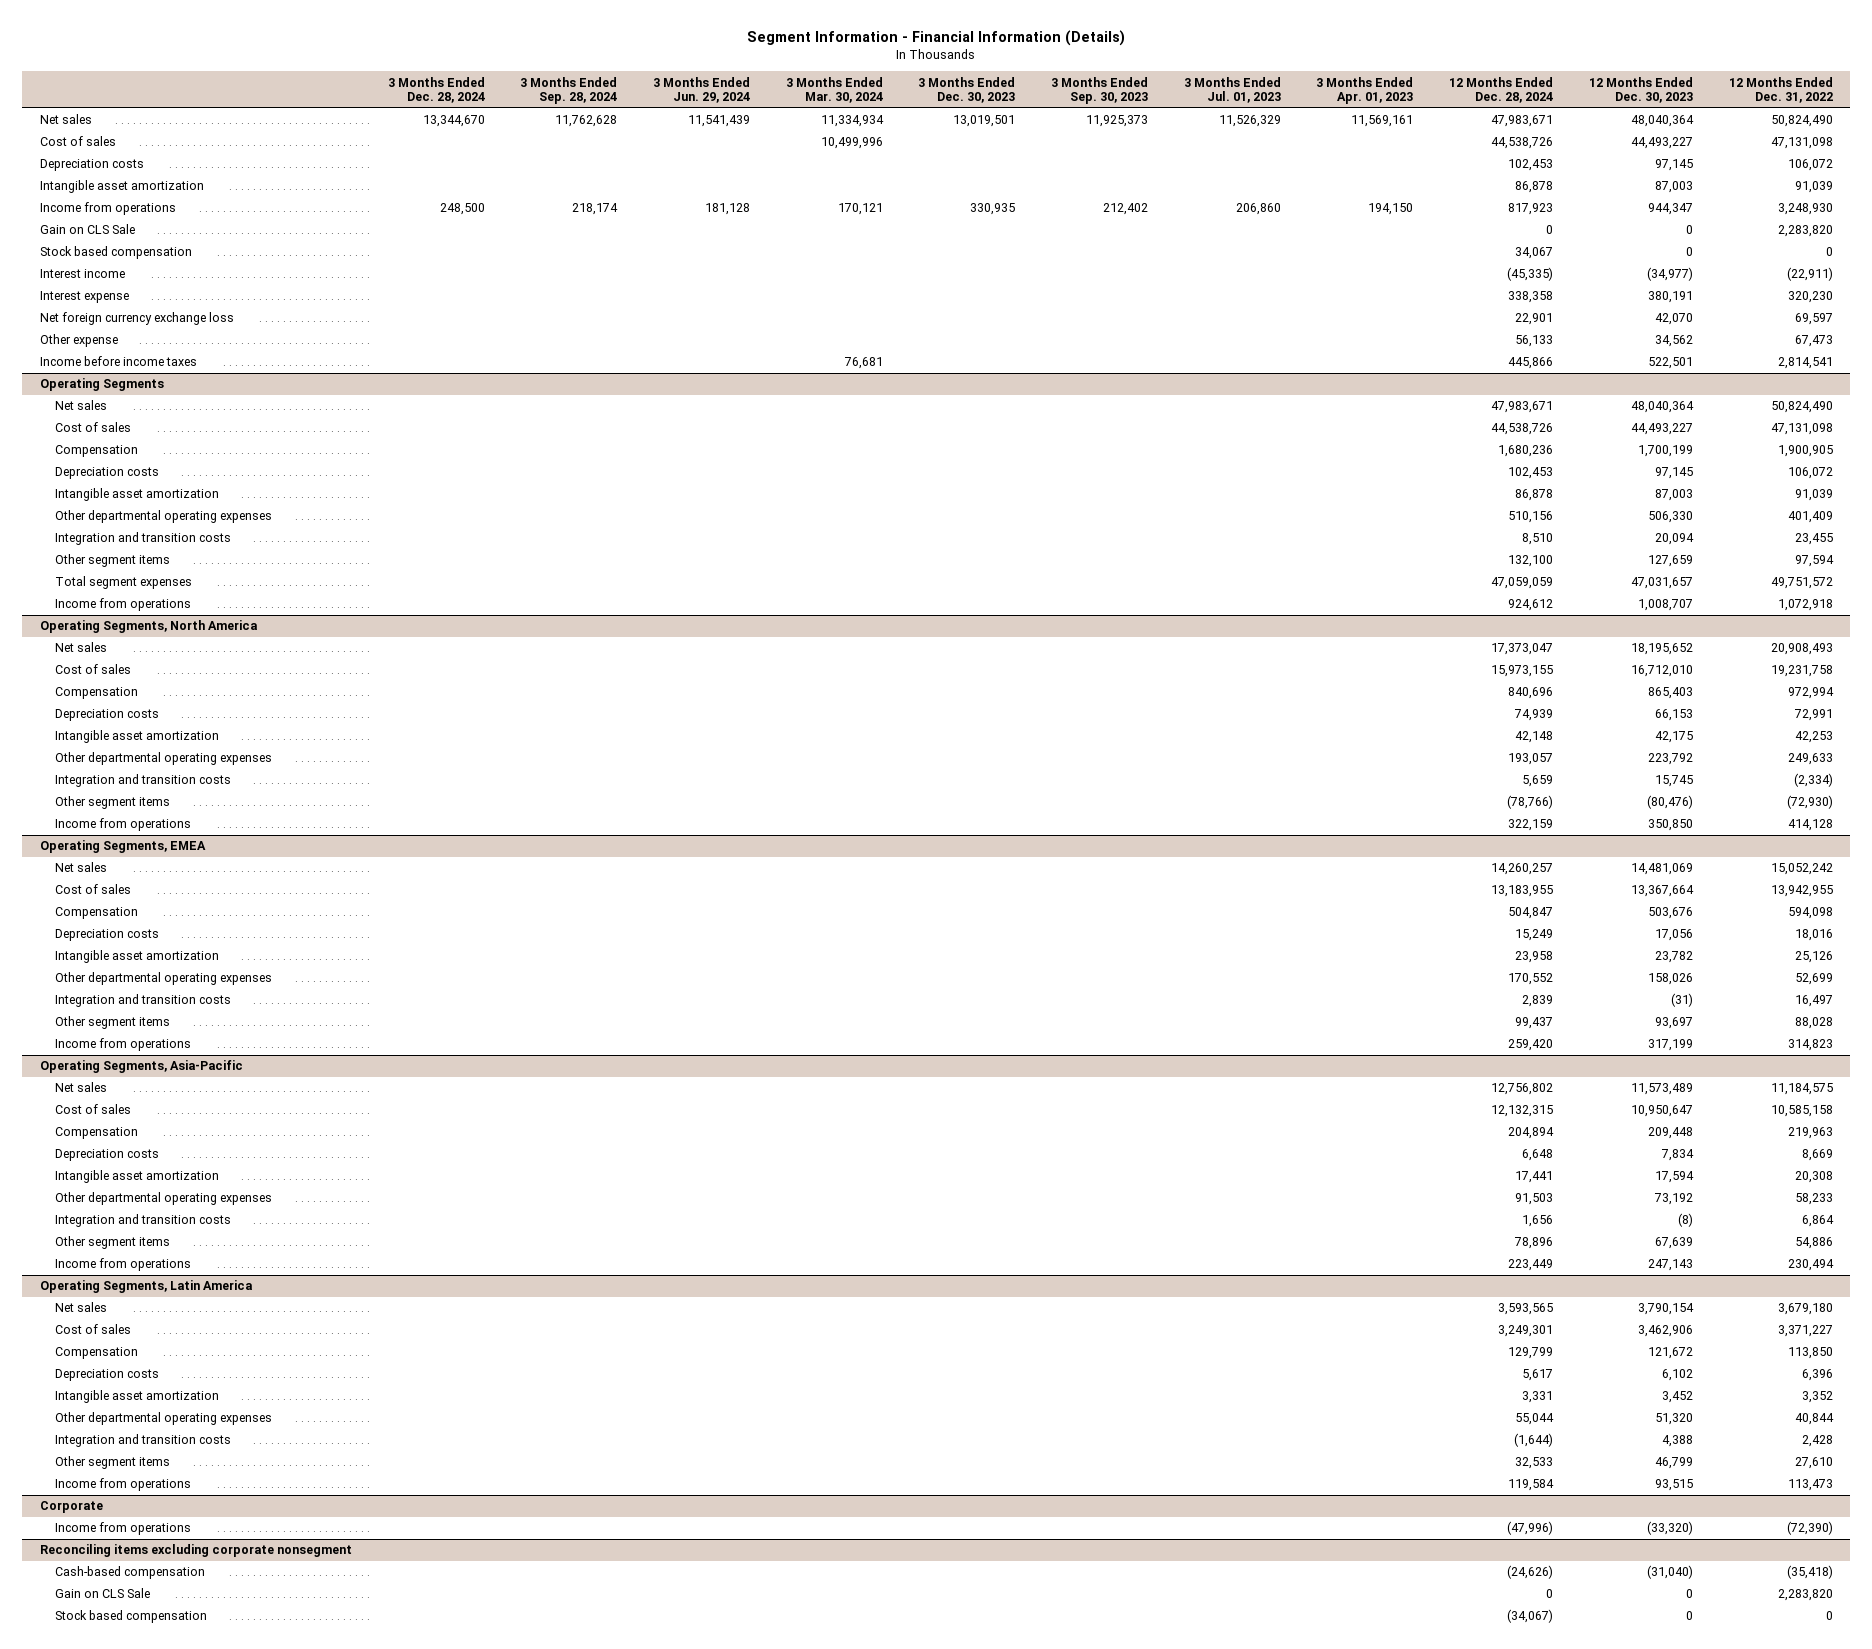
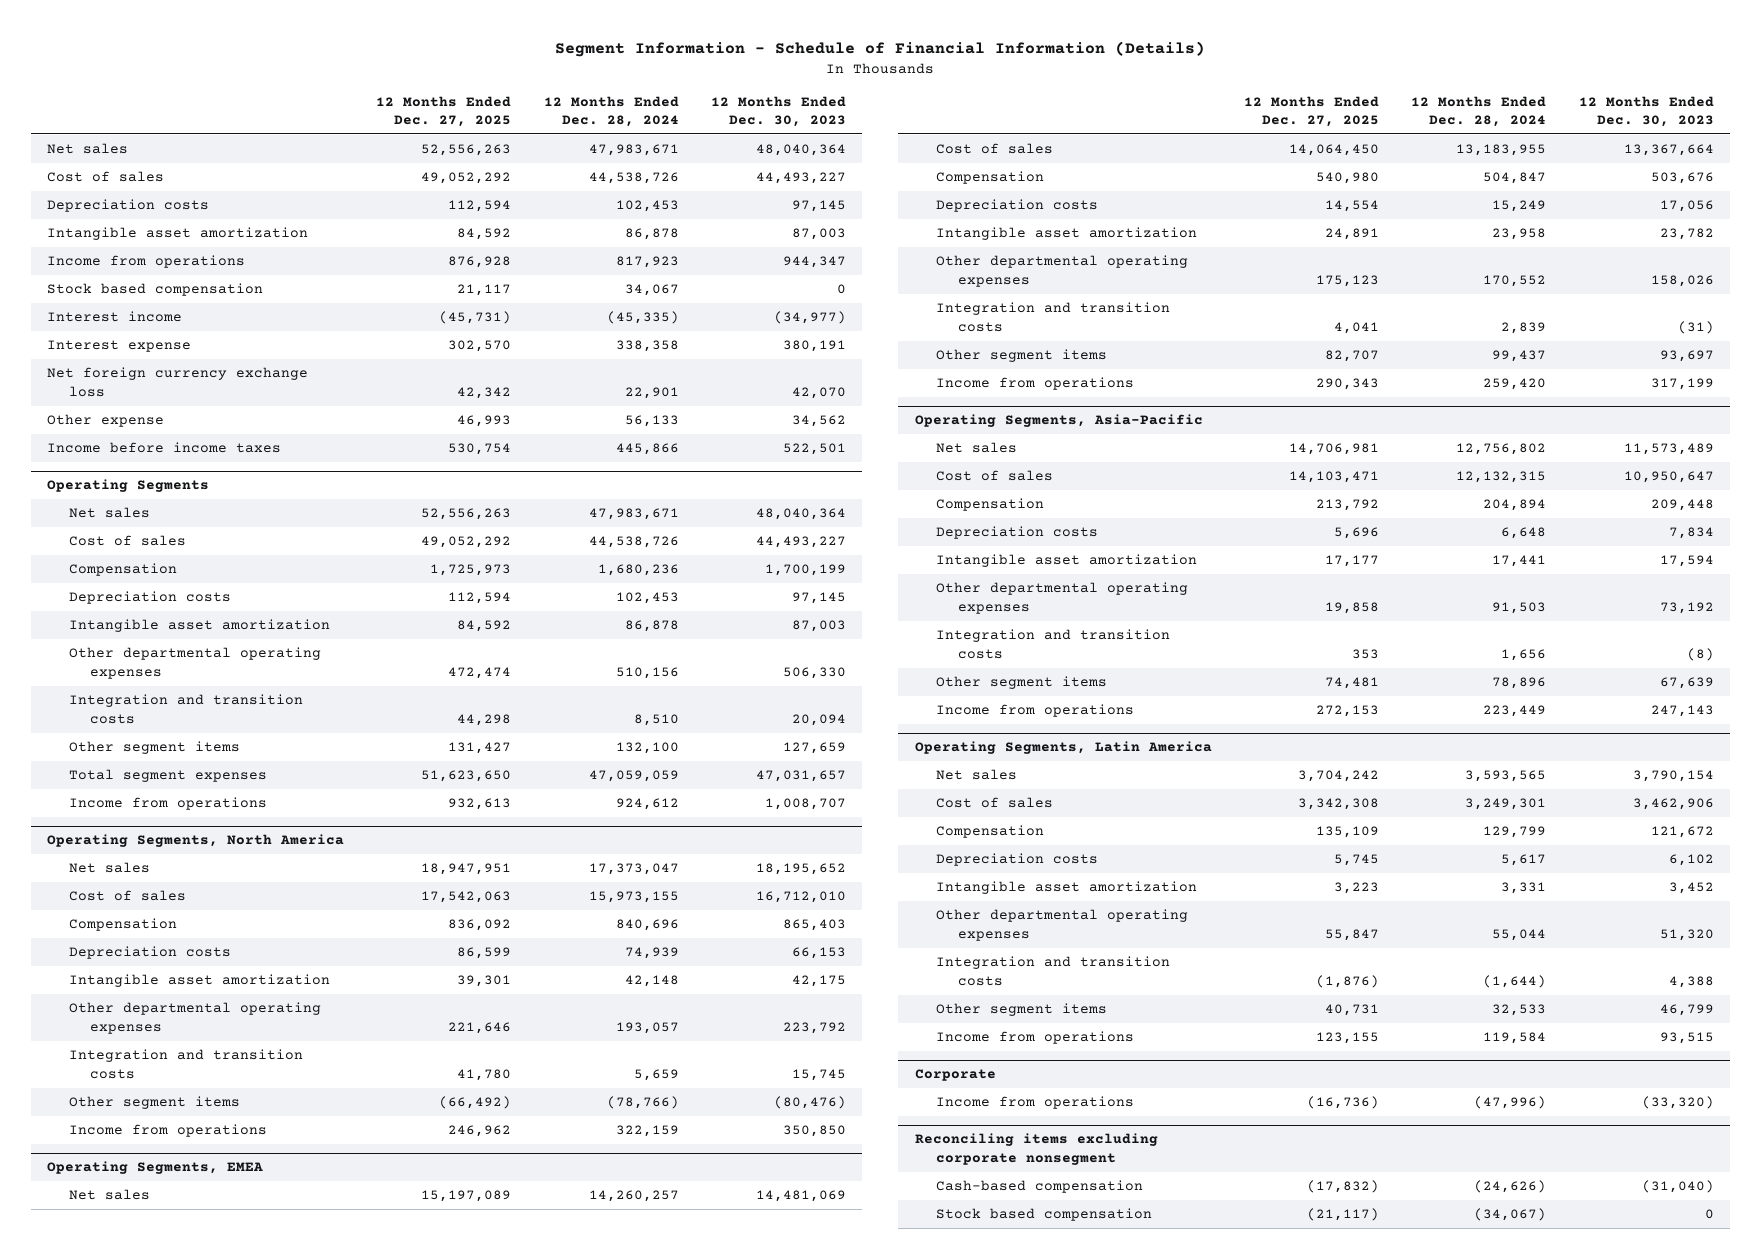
[747,29,1126,46] Segment Information - Financial Information (Details) -> [555,41,1206,58] Segment Information - Schedule of Financial Information (Details)
[387,76,485,104] 3 Months Ended Dec. 28, 2024 -> none
[520,76,618,105] 3 Months Ended Sep. 28, 2024 -> none
[652,76,750,104] 3 Months Ended Jun. 29, 2024 -> none
[785,76,883,104] 3 Months Ended Mar. 30, 2024 -> none
[918,76,1016,104] 3 Months Ended Dec. 30, 2023 -> none
[1051,76,1149,105] 3 Months Ended Sep. 30, 2023 -> none
[1183,76,1281,104] 3 Months Ended Jul. 01, 2023 -> none
[1316,76,1414,105] 3 Months Ended Apr. 01, 2023 -> none
[1728,76,1833,104] 12 Months Ended Dec. 31, 2022 -> none
none -> [376,95,512,128] 12 Months Ended Dec. 27, 2025
[39,224,135,235] Gain on CLS Sale -> none
[55,1588,151,1599] Gain on CLS Sale -> none

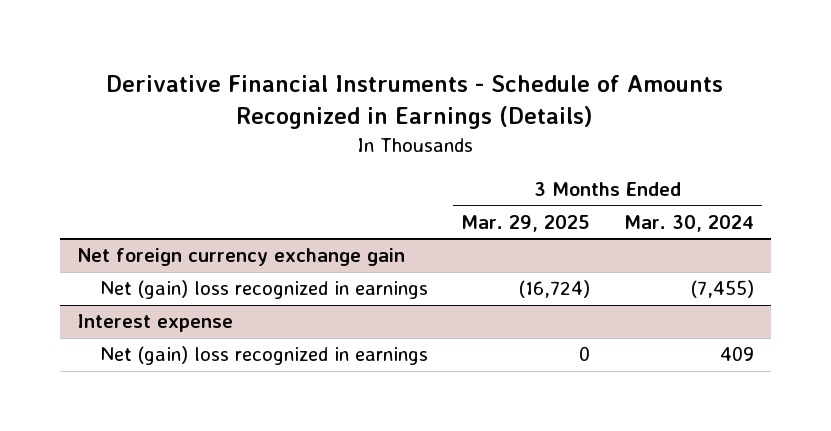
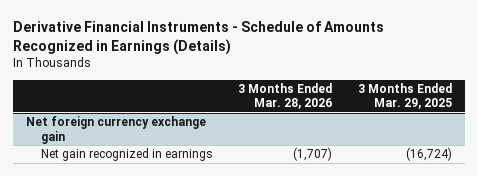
[624,214,755,232] Mar. 30, 2024 -> none
none -> [238,82,333,110] 3 Months Ended Mar. 28, 2026
[76,314,233,333] Interest expense -> none
[99,346,428,366] Net (gain) loss recognized in earnings -> none
[99,280,428,300] Net (gain) loss recognized in earnings -> [40,148,213,162] Net gain recognized in earnings

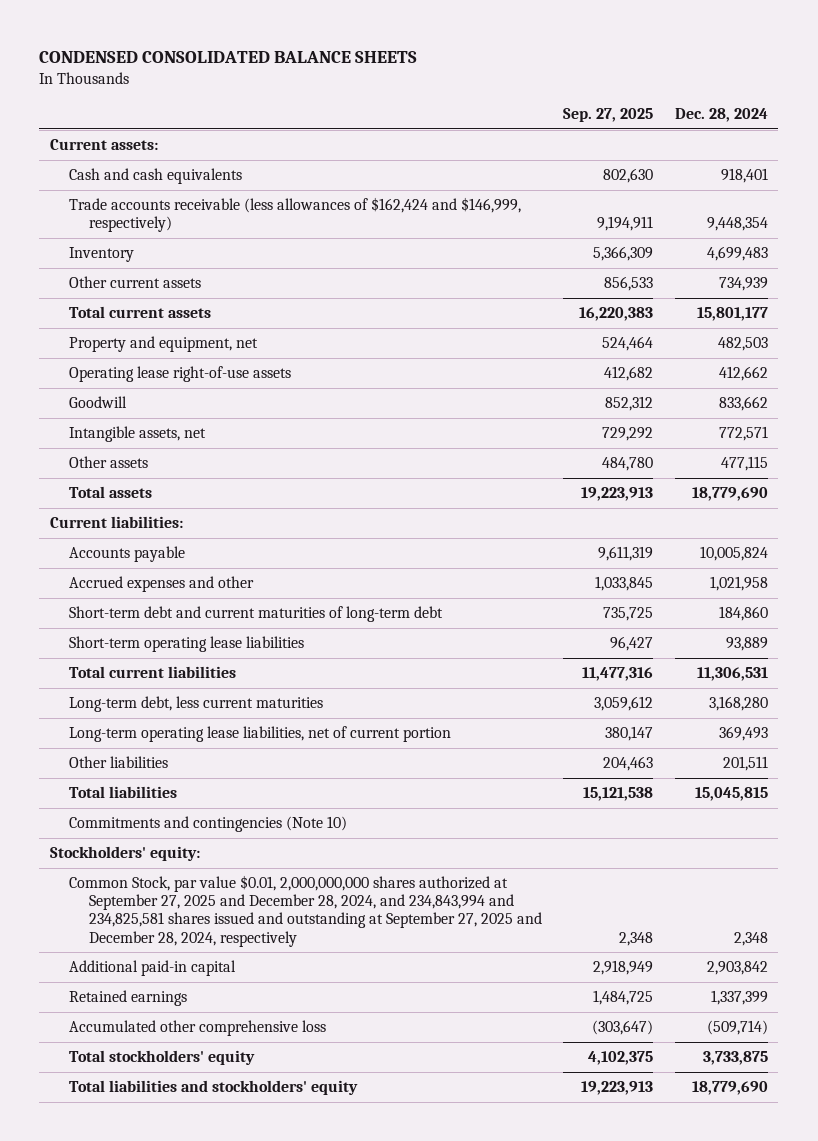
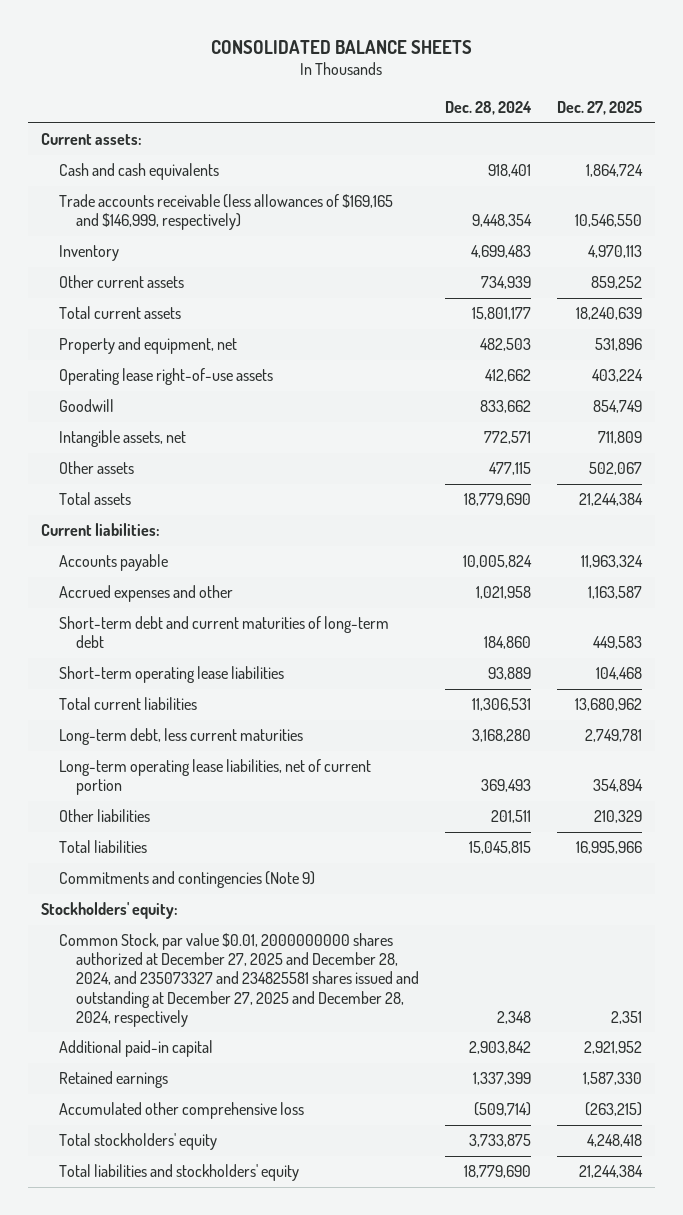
[39,51,418,64] CONDENSED CONSOLIDATED BALANCE SHEETS -> [211,39,473,54] CONSOLIDATED BALANCE SHEETS
[563,108,654,123] Sep. 27, 2025 -> none
none -> [556,100,642,115] Dec. 27, 2025
[69,197,522,233] Trade accounts receivable (less allowances of $162,424 and $146,999, respectively) -> [58,194,393,231] Trade accounts receivable (less allowances of $169,165 and $146,999, respectively)
[69,816,348,833] Commitments and contingencies (Note 10) -> [58,871,315,889] Commitments and contingencies (Note 9)
[69,875,542,947] Common Stock, par value $0.01, 2,000,000,000 shares authorized at September 27, 2025 and December 28, 2024, and 234,843,994 and 234,825,581 shares issued and outstanding at September 27, 2025 and December 28, 2024, respectively -> [58,933,419,1027] Common Stock, par value $0.01, 2000000000 shares authorized at December 27, 2025 and December 28, 2024, and 235073327 and 234825581 shares issued and outstanding at December 27, 2025 and December 28, 2024, respectively

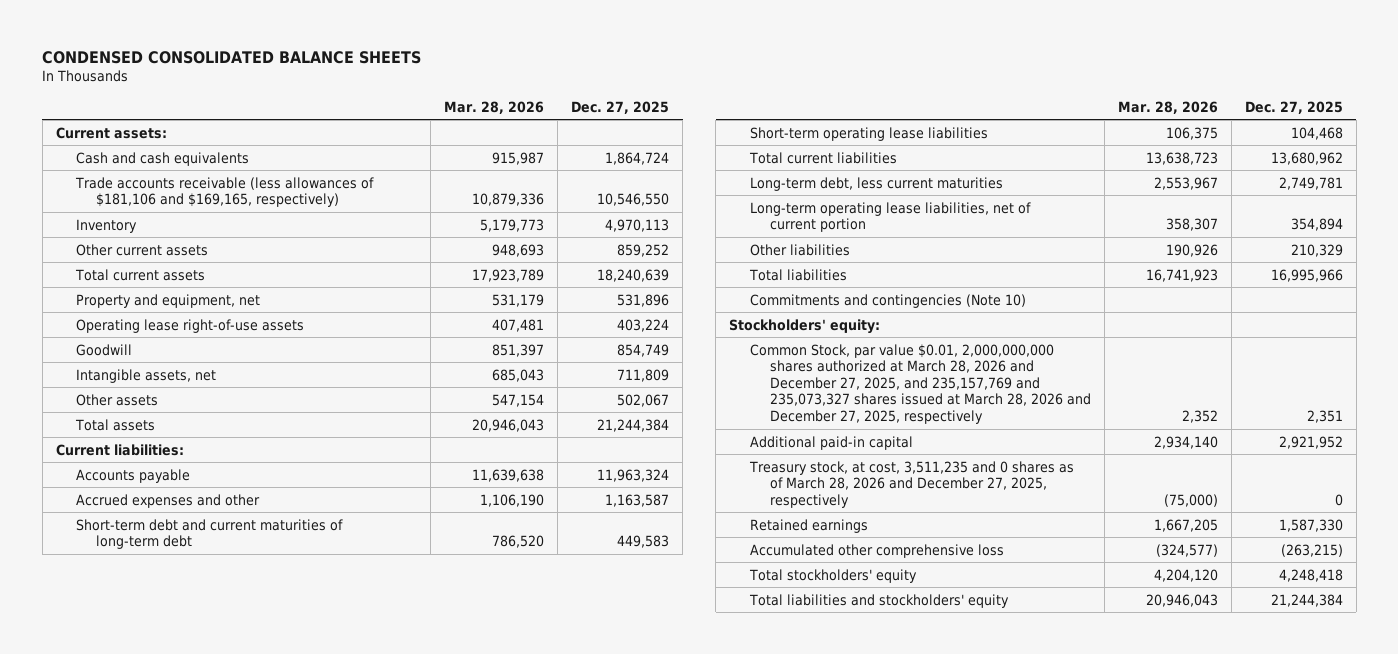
[211,39,473,54] CONSOLIDATED BALANCE SHEETS -> [42,50,422,64] CONDENSED CONSOLIDATED BALANCE SHEETS
[444,100,532,115] Dec. 28, 2024 -> none
none -> [444,100,545,114] Mar. 28, 2026
[58,194,393,231] Trade accounts receivable (less allowances of $169,165 and $146,999, respectively) -> [74,176,374,208] Trade accounts receivable (less allowances of $181,106 and $169,165, respectively)
[58,871,315,889] Commitments and contingencies (Note 9) -> [749,293,1026,308] Commitments and contingencies (Note 10)
[58,933,419,1027] Common Stock, par value $0.01, 2000000000 shares authorized at December 27, 2025 and December 28, 2024, and 235073327 and 234825581 shares issued and outstanding at December 27, 2025 and December 28, 2024, respectively -> [749,343,1091,424] Common Stock, par value $0.01, 2,000,000,000 shares authorized at March 28, 2026 and December 27, 2025, and 235,157,769 and 235,073,327 shares issued at March 28, 2026 and December 27, 2025, respectively
none -> [748,460,1074,508] Treasury stock, at cost, 3,511,235 and 0 shares as of March 28, 2026 and December 27, 2025, respectively

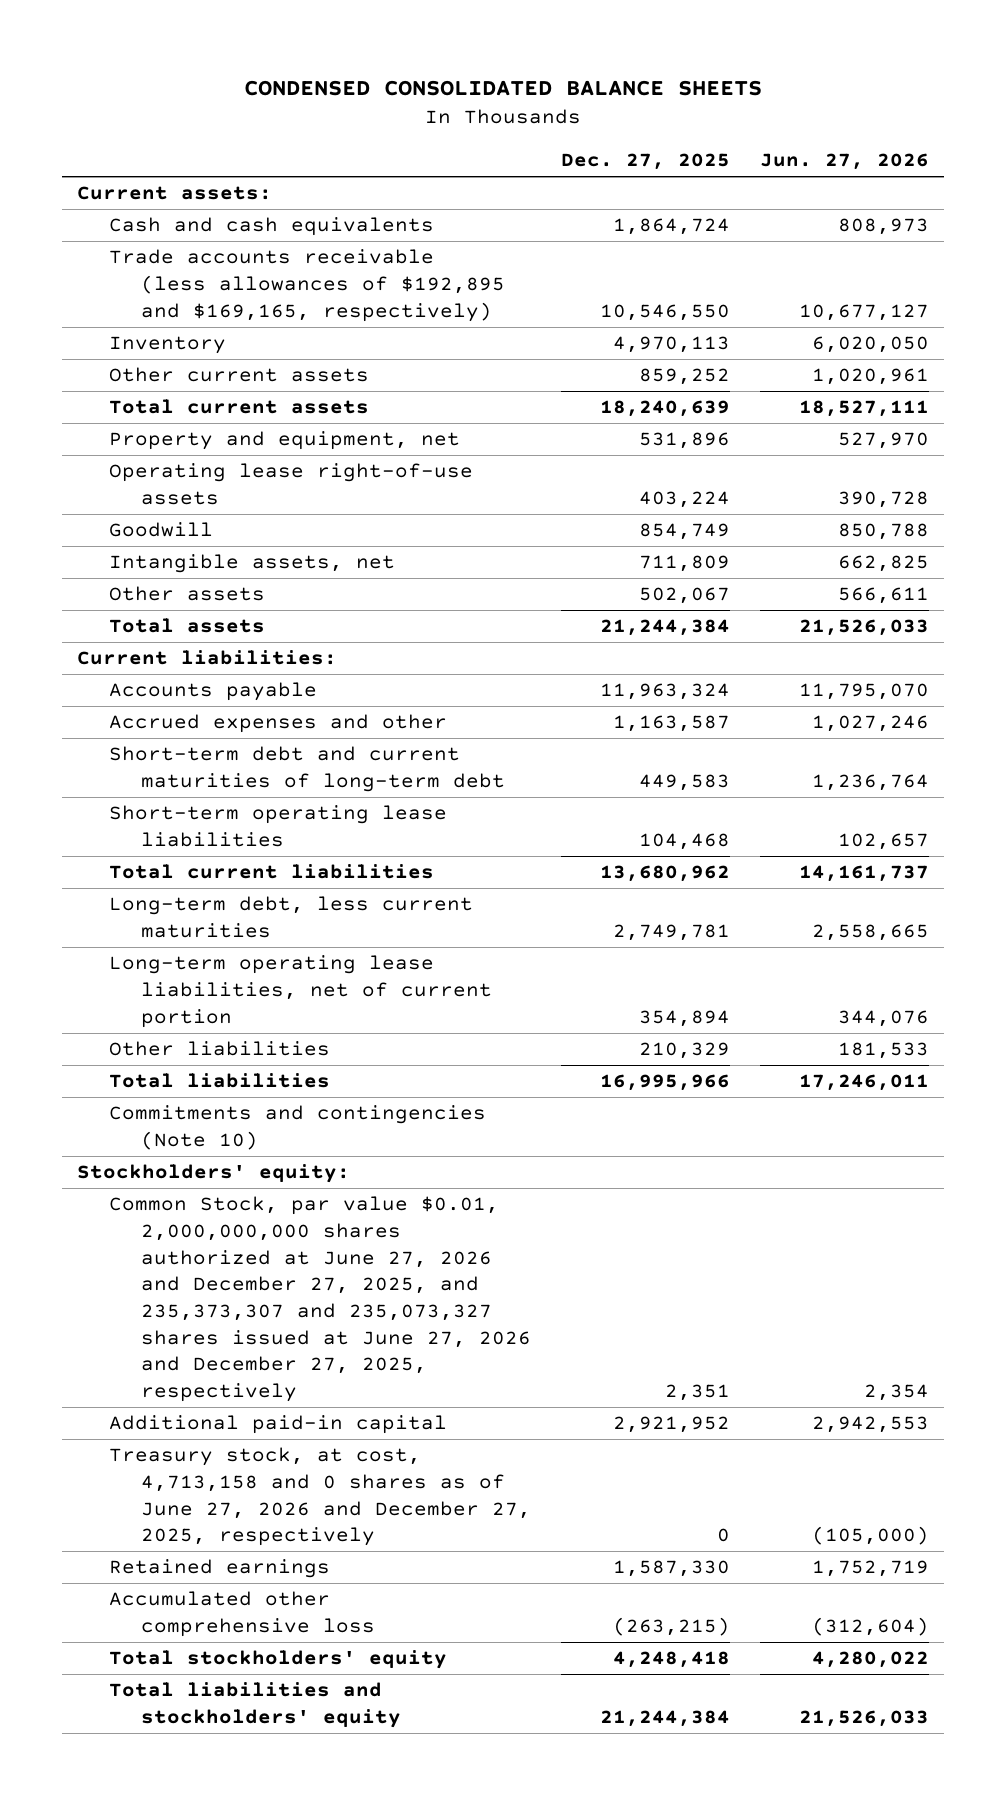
[444,100,545,114] Mar. 28, 2026 -> none
none -> [759,153,929,171] Jun. 27, 2026
[74,176,374,208] Trade accounts receivable (less allowances of $181,106 and $169,165, respectively) -> [109,249,505,322] Trade accounts receivable (less allowances of $192,895 and $169,165, respectively)
[749,343,1091,424] Common Stock, par value $0.01, 2,000,000,000 shares authorized at March 28, 2026 and December 27, 2025, and 235,157,769 and 235,073,327 shares issued at March 28, 2026 and December 27, 2025, respectively -> [109,1196,531,1402] Common Stock, par value $0.01, 2,000,000,000 shares authorized at June 27, 2026 and December 27, 2025, and 235,373,307 and 235,073,327 shares issued at June 27, 2026 and December 27, 2025, respectively
[748,460,1074,508] Treasury stock, at cost, 3,511,235 and 0 shares as of March 28, 2026 and December 27, 2025, respectively -> [109,1447,531,1547] Treasury stock, at cost, 4,713,158 and 0 shares as of June 27, 2026 and December 27, 2025, respectively

